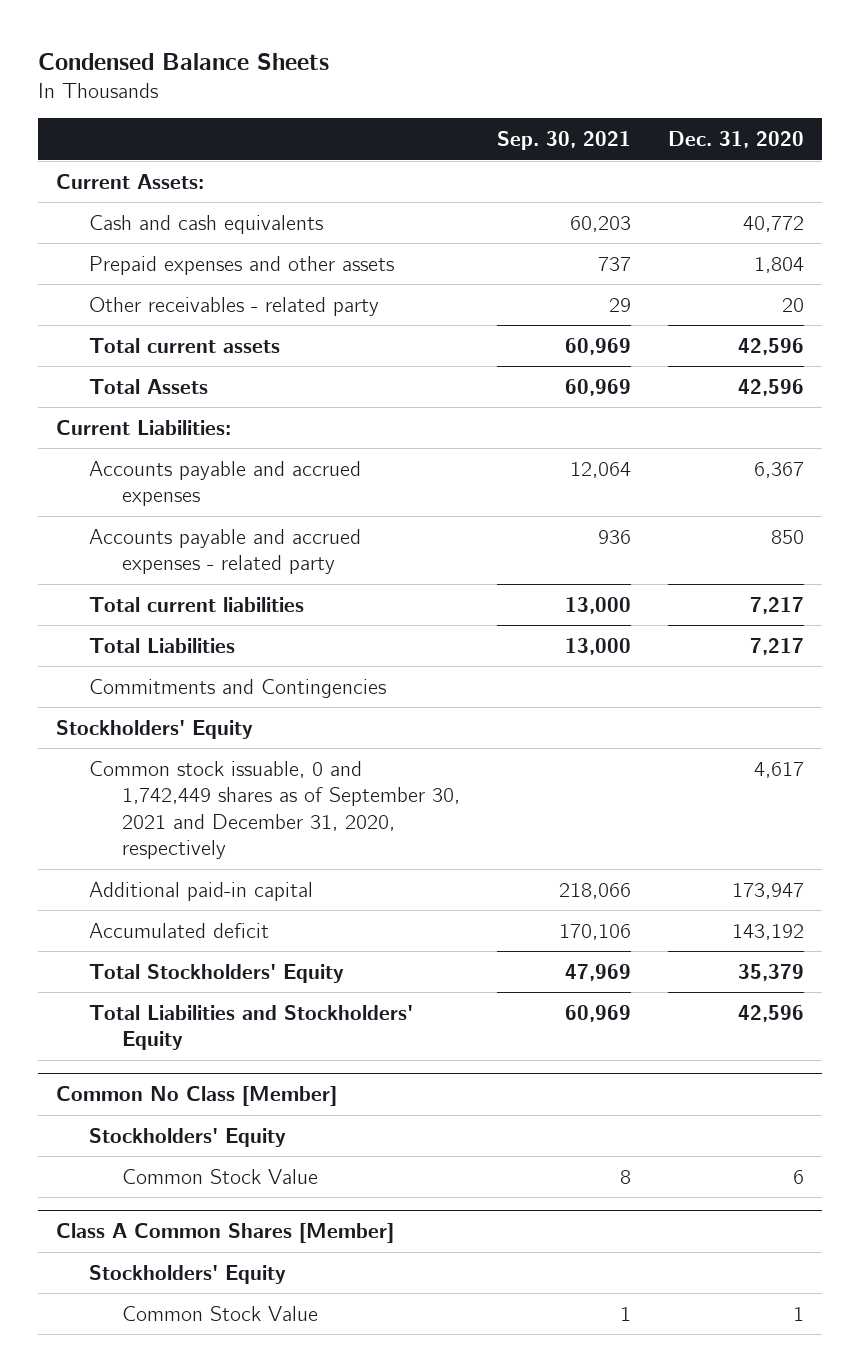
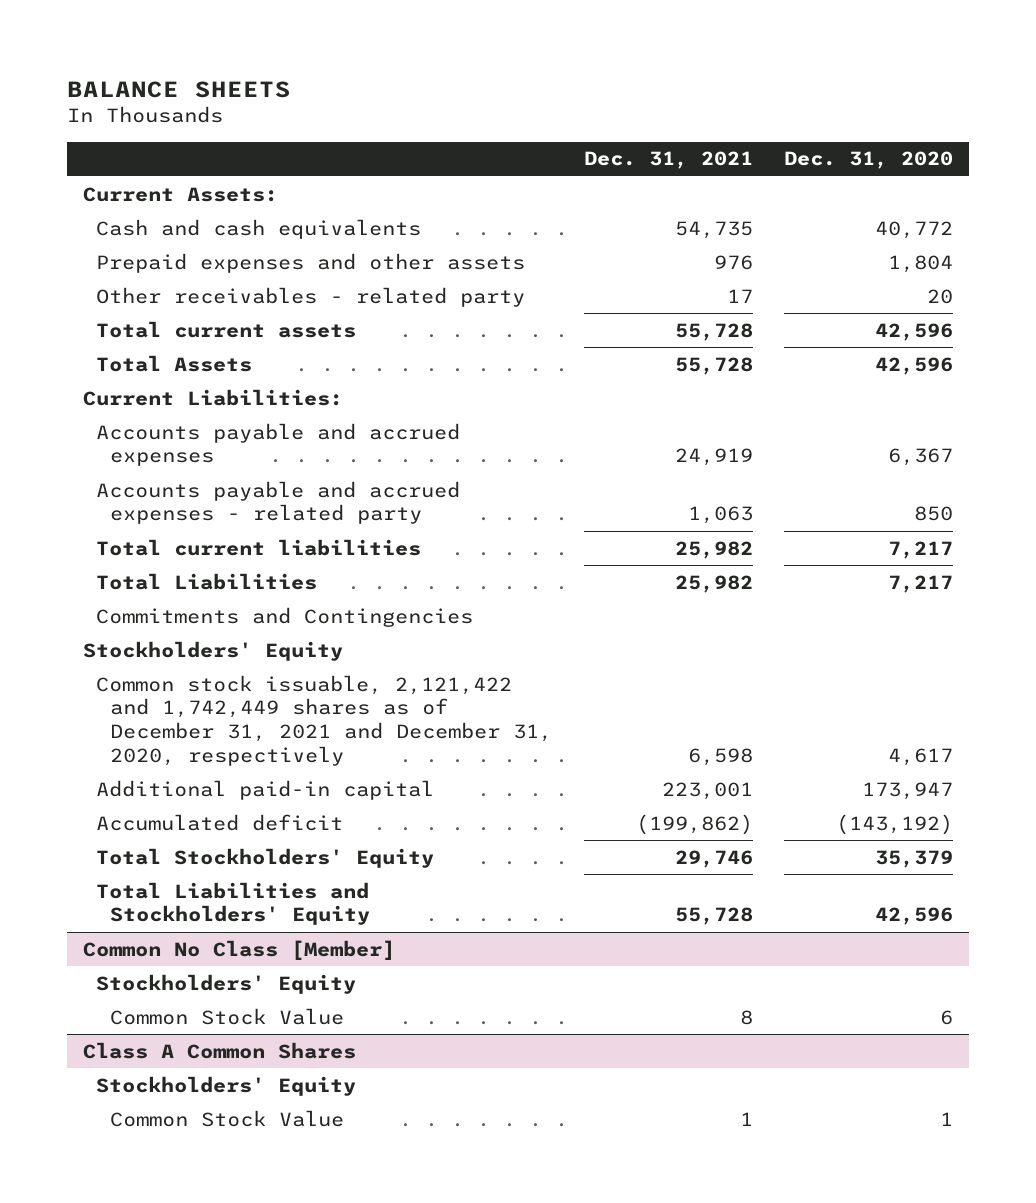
[37,52,329,70] Condensed Balance Sheets -> [66,80,291,98] BALANCE SHEETS
[496,131,631,151] Sep. 30, 2021 -> none
none -> [583,151,753,170] Dec. 31, 2021
[89,760,461,860] Common stock issuable, 0 and 1,742,449 shares as of September 30, 2021 and December 31, 2020, respectively -> [96,674,552,766] Common stock issuable, 2,121,422 and 1,742,449 shares as of December 31, 2021 and December 31, 2020, respectively
[731,923,804,940] 143,192 -> [836,813,954,835] (143,192)
[56,1223,395,1244] Class A Common Shares [Member] -> [82,1041,356,1059] Class A Common Shares

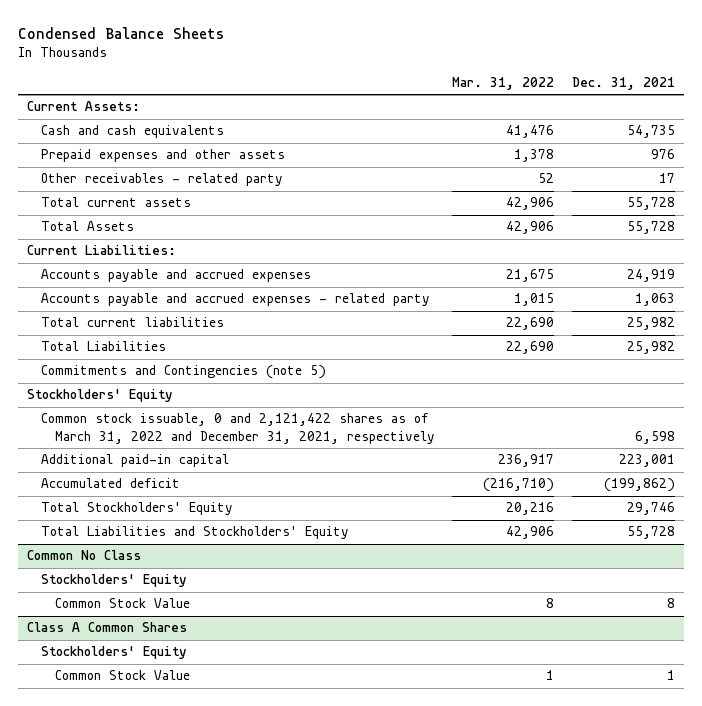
[66,80,291,98] BALANCE SHEETS -> [18,27,225,40] Condensed Balance Sheets
[784,151,954,170] Dec. 31, 2020 -> none
none -> [452,77,555,91] Mar. 31, 2022
[96,606,474,627] Commitments and Contingencies -> [41,365,327,380] Commitments and Contingencies (note 5)
[96,674,552,766] Common stock issuable, 2,121,422 and 1,742,449 shares as of December 31, 2021 and December 31, 2020, respectively -> [41,413,435,444] Common stock issuable, 0 and 2,121,422 shares as of March 31, 2022 and December 31, 2021, respectively
[82,939,395,960] Common No Class [Member] -> [27,550,142,561] Common No Class

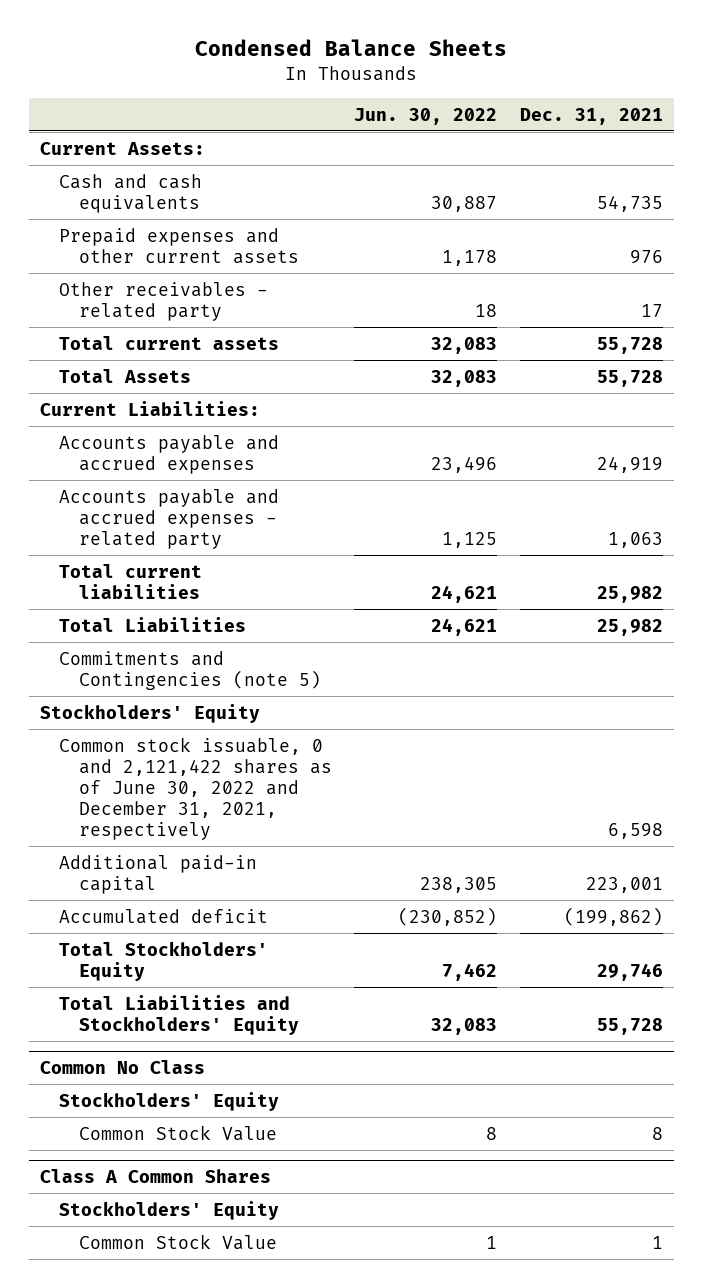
[452,77,555,91] Mar. 31, 2022 -> none
none -> [354,107,498,125] Jun. 30, 2022
[41,149,286,163] Prepaid expenses and other assets -> [59,227,299,264] Prepaid expenses and other current assets
[41,413,435,444] Common stock issuable, 0 and 2,121,422 shares as of March 31, 2022 and December 31, 2021, respectively -> [59,736,332,840] Common stock issuable, 0 and 2,121,422 shares as of June 30, 2022 and December 31, 2021, respectively

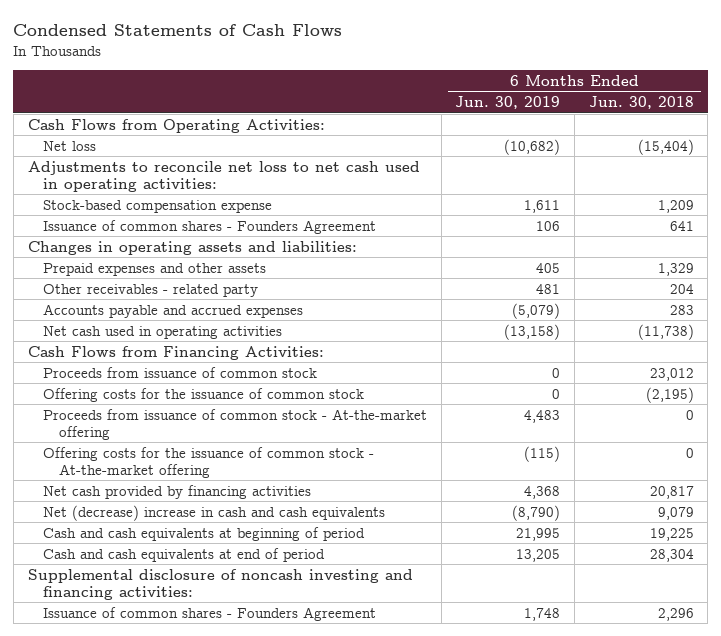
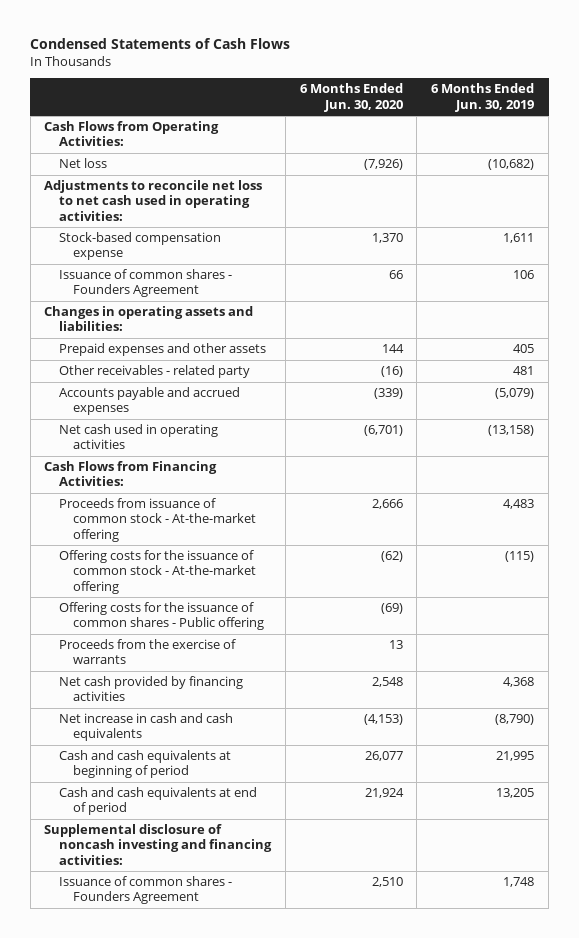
[588,96,694,110] Jun. 30, 2018 -> none
none -> [299,83,403,112] 6 Months Ended Jun. 30, 2020
[43,366,318,378] Proceeds from issuance of common stock -> none
[43,387,365,402] Offering costs for the issuance of common stock -> none
none -> [58,602,265,631] Offering costs for the issuance of common shares - Public offering
none -> [58,639,236,665] Proceeds from the exercise of warrants
[43,504,386,521] Net (decrease) increase in cash and cash equivalents -> [58,713,233,742] Net increase in cash and cash equivalents

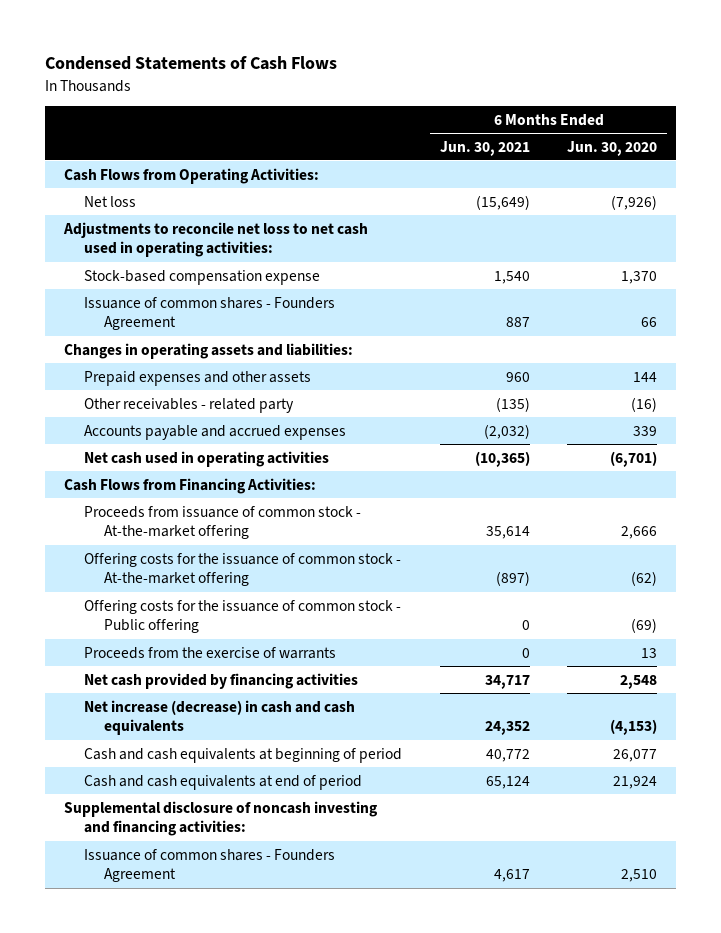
[431,83,535,112] 6 Months Ended Jun. 30, 2019 -> none
none -> [439,140,530,156] Jun. 30, 2021
[373,388,403,400] (339) -> [633,425,658,436] 339
[58,602,265,631] Offering costs for the issuance of common shares - Public offering -> [84,599,402,634] Offering costs for the issuance of common stock - Public offering
[58,713,233,742] Net increase in cash and cash equivalents -> [84,699,356,736] Net increase (decrease) in cash and cash equivalents

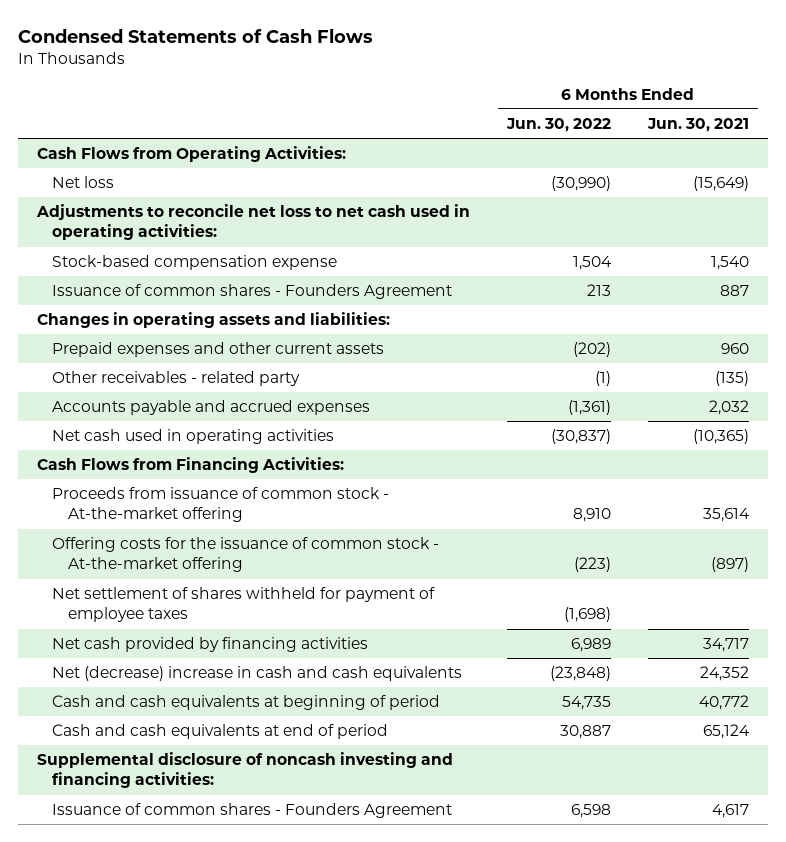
[567,140,658,156] Jun. 30, 2020 -> none
none -> [505,118,611,133] Jun. 30, 2022
[84,370,312,386] Prepaid expenses and other assets -> [52,342,385,358] Prepaid expenses and other current assets
[483,423,530,439] (2,032) -> [709,400,750,416] 2,032
[84,599,402,634] Offering costs for the issuance of common stock - Public offering -> none
[84,646,337,659] Proceeds from the exercise of warrants -> none
none -> [52,587,436,623] Net settlement of shares withheld for payment of employee taxes
[84,699,356,736] Net increase (decrease) in cash and cash equivalents -> [52,666,463,682] Net (decrease) increase in cash and cash equivalents

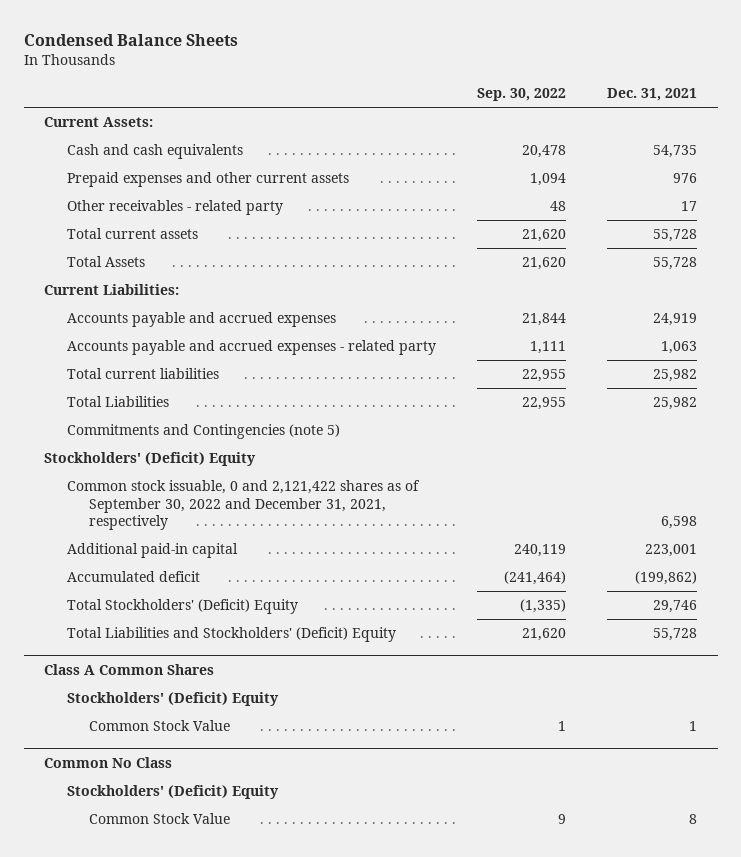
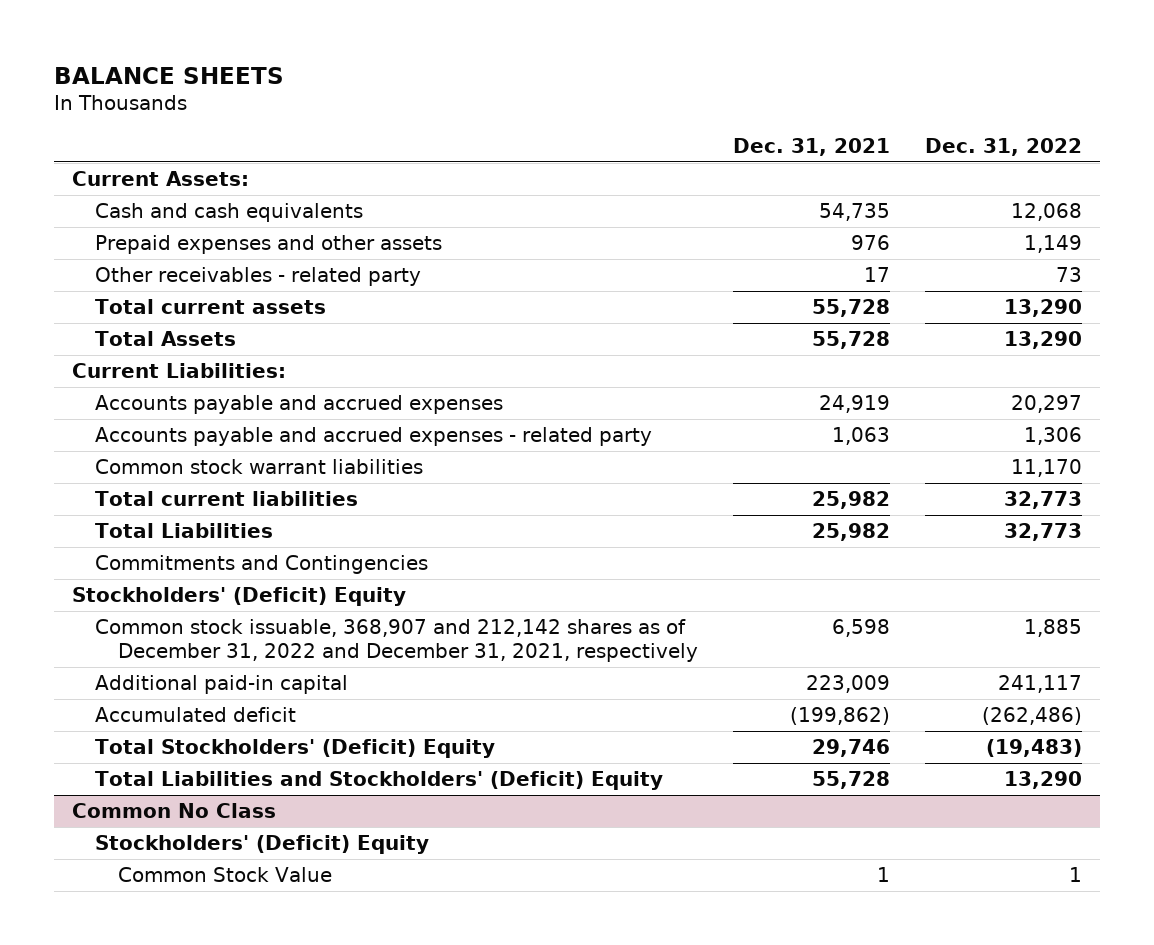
[23,33,238,46] Condensed Balance Sheets -> [54,67,285,85] BALANCE SHEETS
[476,87,566,101] Sep. 30, 2022 -> none
none -> [925,137,1083,156] Dec. 31, 2022
[66,172,349,188] Prepaid expenses and other current assets -> [94,235,442,255] Prepaid expenses and other assets
none -> [94,459,423,475] Common stock warrant liabilities
[66,424,340,440] Commitments and Contingencies (note 5) -> [94,555,428,575] Commitments and Contingencies
[66,480,420,531] Common stock issuable, 0 and 2,121,422 shares as of September 30, 2022 and December 31, 2021, respectively -> [94,619,698,662] Common stock issuable, 368,907 and 212,142 shares as of December 31, 2022 and December 31, 2021, respectively
[644,544,697,558] 223,001 -> [806,675,891,694] 223,009
[44,663,215,675] Class A Common Shares -> none
[66,692,279,707] Stockholders' (Deficit) Equity -> none
[88,720,230,732] Common Stock Value -> none
[688,814,697,825] 8 -> [877,867,891,883] 1

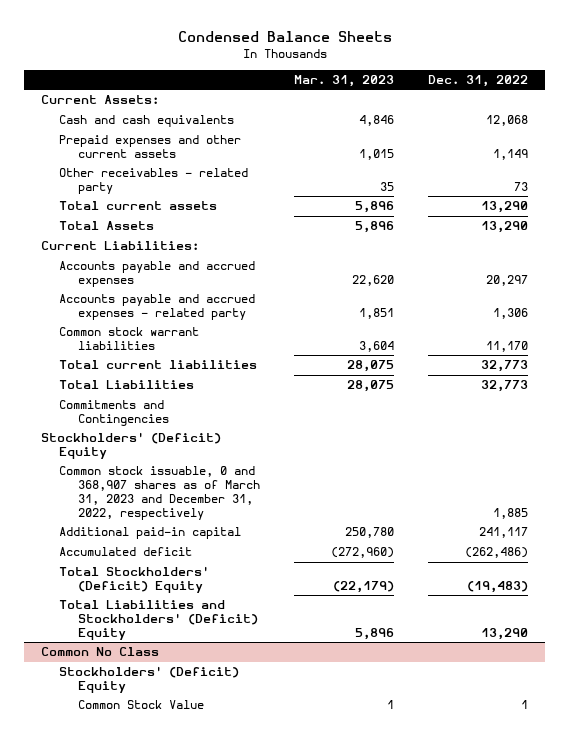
[54,67,285,85] BALANCE SHEETS -> [177,31,392,43] Condensed Balance Sheets
[733,137,891,156] Dec. 31, 2021 -> none
none -> [294,74,395,87] Mar. 31, 2023
[94,235,442,255] Prepaid expenses and other assets -> [59,135,242,159] Prepaid expenses and other current assets
[94,619,698,662] Common stock issuable, 368,907 and 212,142 shares as of December 31, 2022 and December 31, 2021, respectively -> [59,466,260,520] Common stock issuable, 0 and 368,907 shares as of March 31, 2023 and December 31, 2022, respectively

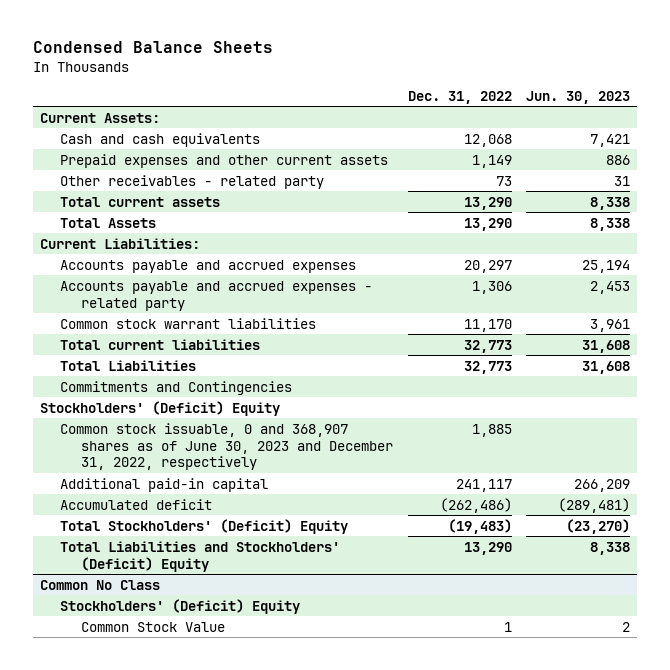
[294,74,395,87] Mar. 31, 2023 -> none
none -> [526,90,631,104] Jun. 30, 2023
[59,466,260,520] Common stock issuable, 0 and 368,907 shares as of March 31, 2023 and December 31, 2022, respectively -> [60,422,393,471] Common stock issuable, 0 and 368,907 shares as of June 30, 2023 and December 31, 2022, respectively

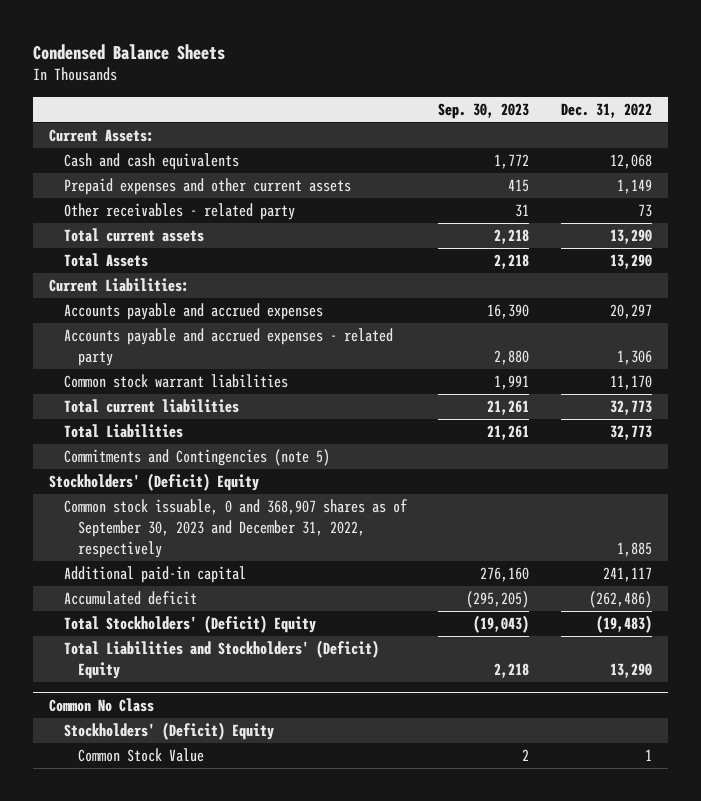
[526,90,631,104] Jun. 30, 2023 -> none
none -> [438,103,530,120] Sep. 30, 2023
[60,380,293,395] Commitments and Contingencies -> [63,449,330,467] Commitments and Contingencies (note 5)
[60,422,393,471] Common stock issuable, 0 and 368,907 shares as of June 30, 2023 and December 31, 2022, respectively -> [63,499,408,558] Common stock issuable, 0 and 368,907 shares as of September 30, 2023 and December 31, 2022, respectively

